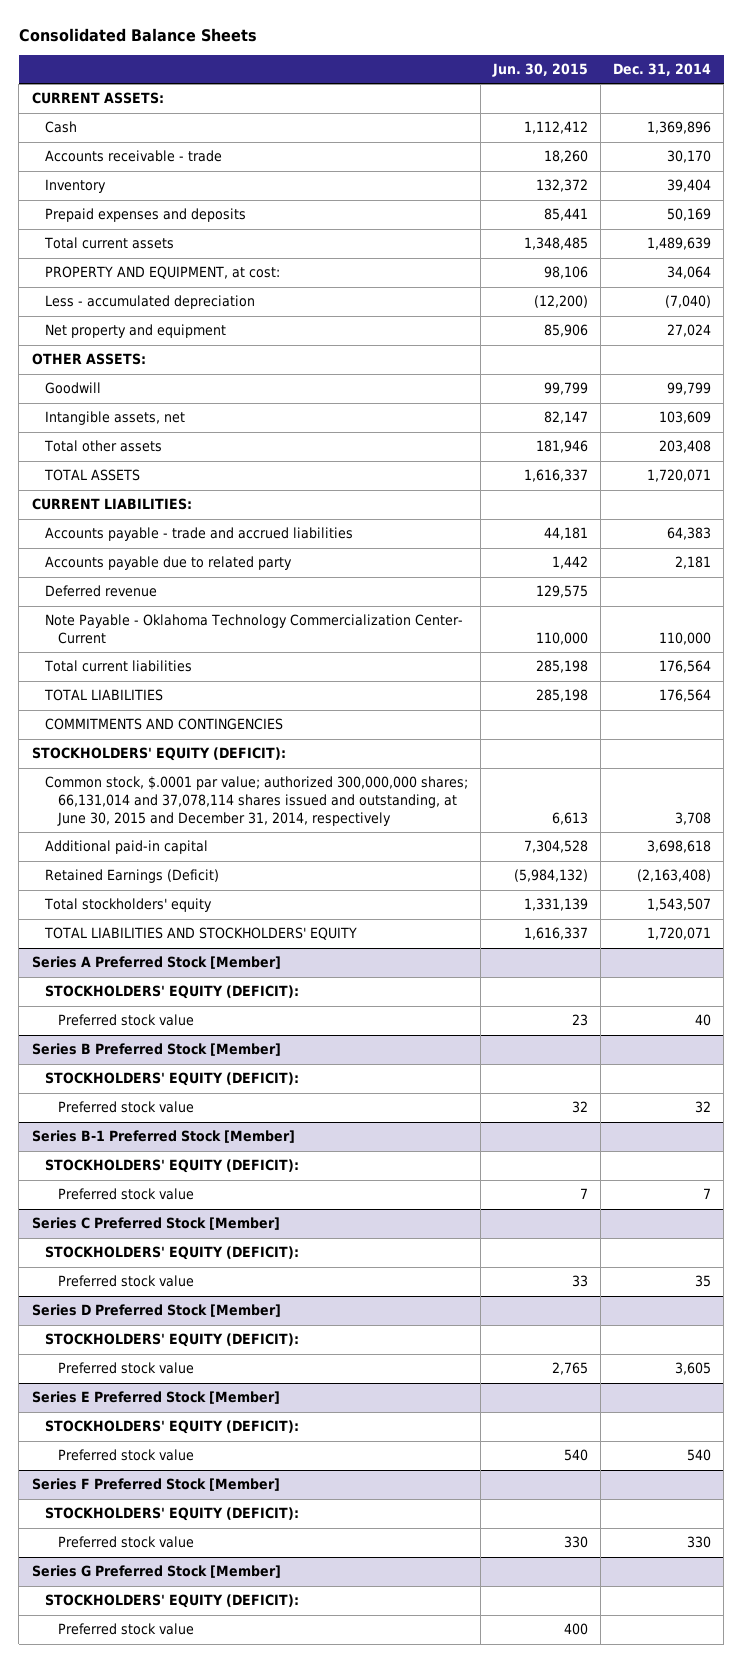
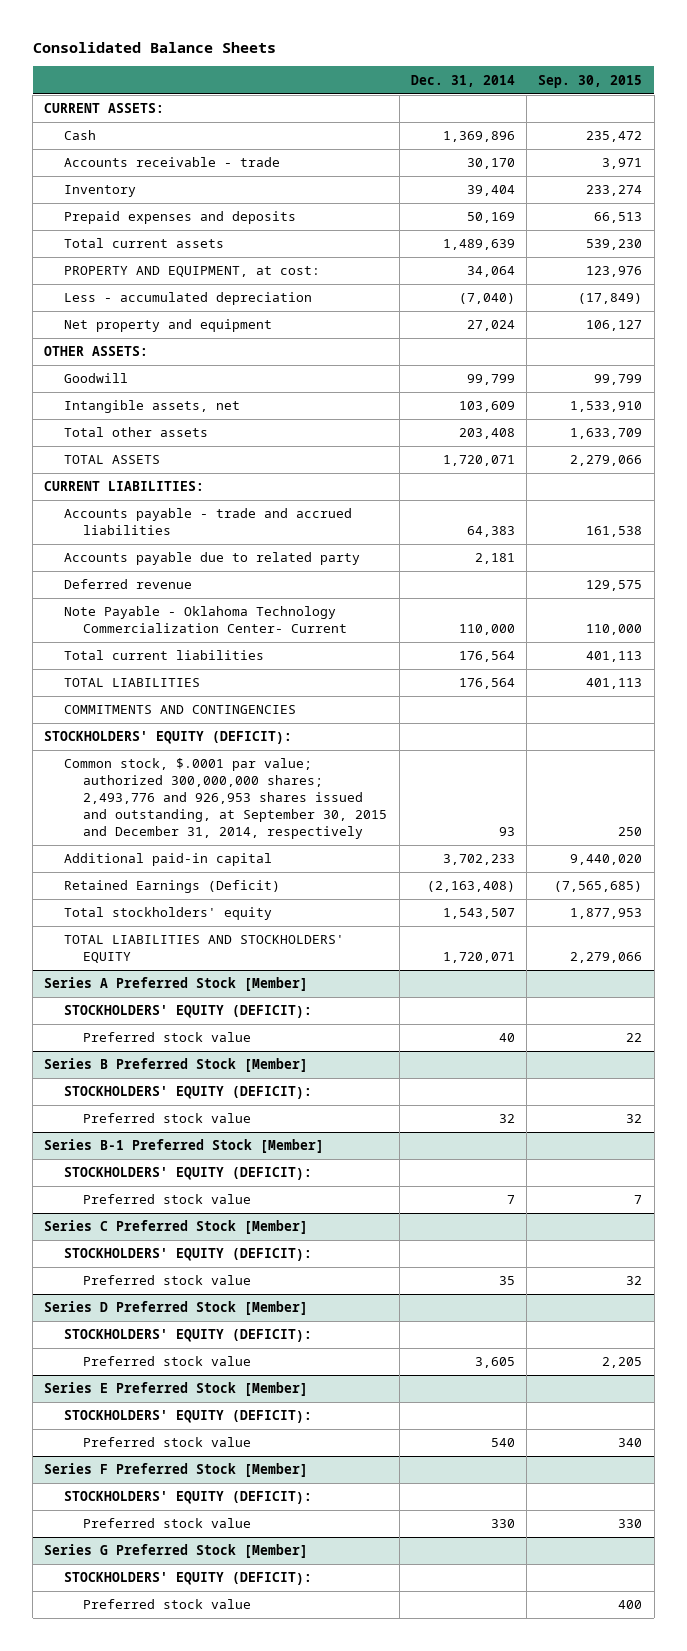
[491,63,588,78] Jun. 30, 2015 -> none
none -> [538,74,643,88] Sep. 30, 2015
[44,776,468,827] Common stock, $.0001 par value; authorized 300,000,000 shares; 66,131,014 and 37,078,114 shares issued and outstanding, at June 30, 2015 and December 31, 2014, respectively -> [63,758,388,840] Common stock, $.0001 par value; authorized 300,000,000 shares; 2,493,776 and 926,953 shares issued and outstanding, at September 30, 2015 and December 31, 2014, respectively
[675,812,712,826] 3,708 -> [498,827,515,837] 93
[647,840,712,854] 3,698,618 -> [442,854,515,866] 3,702,233

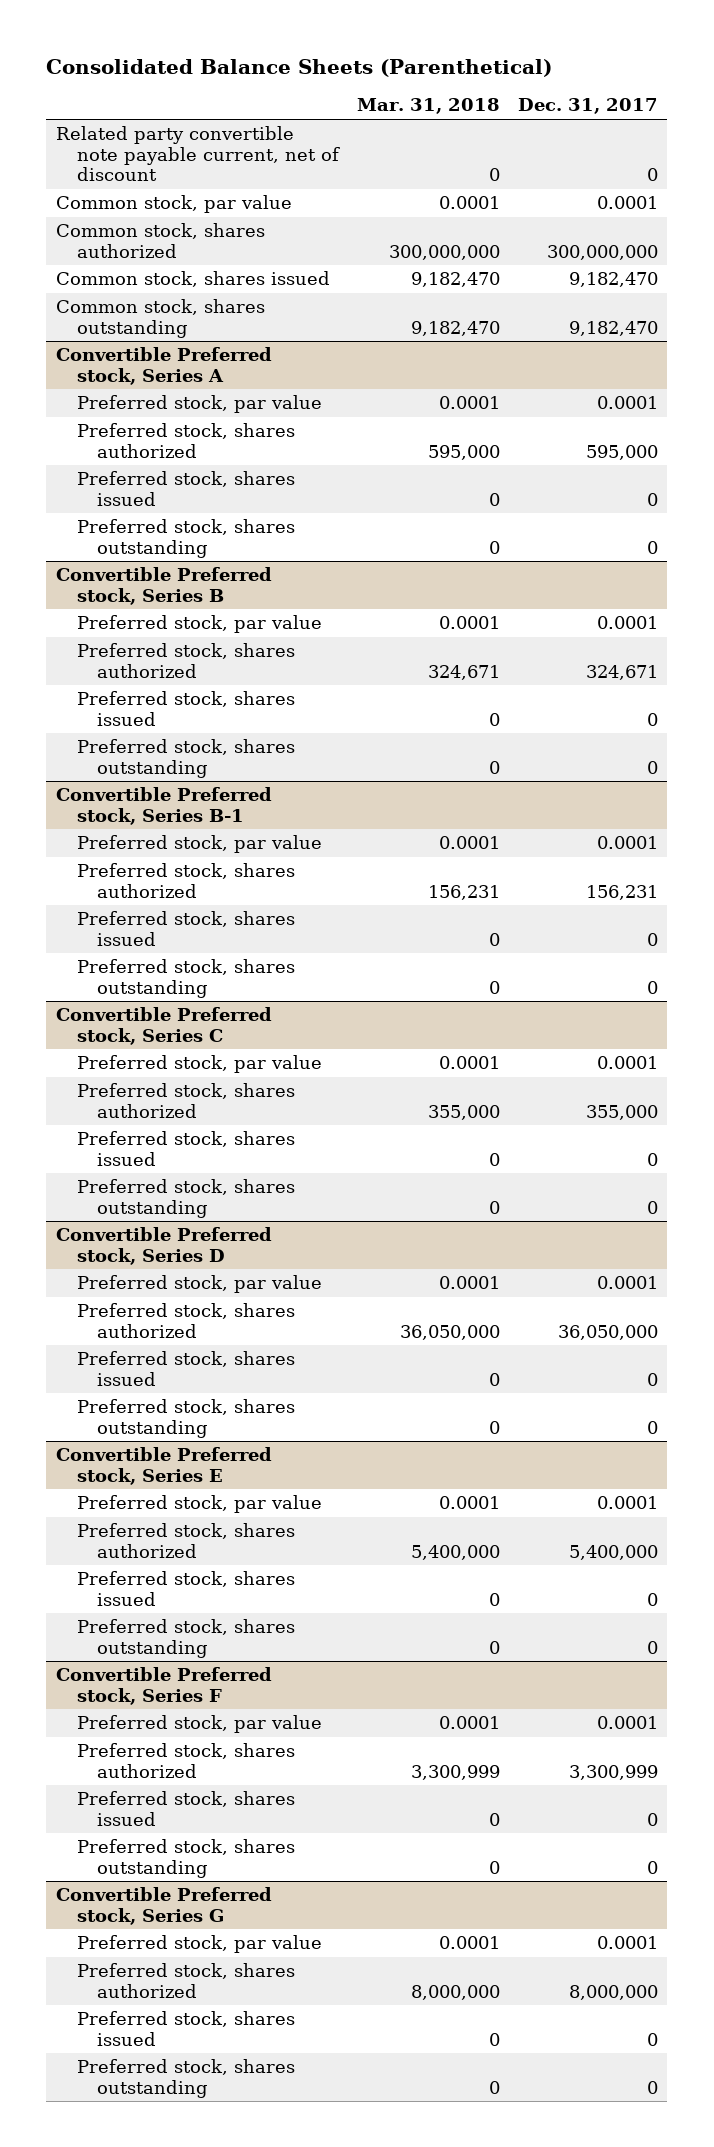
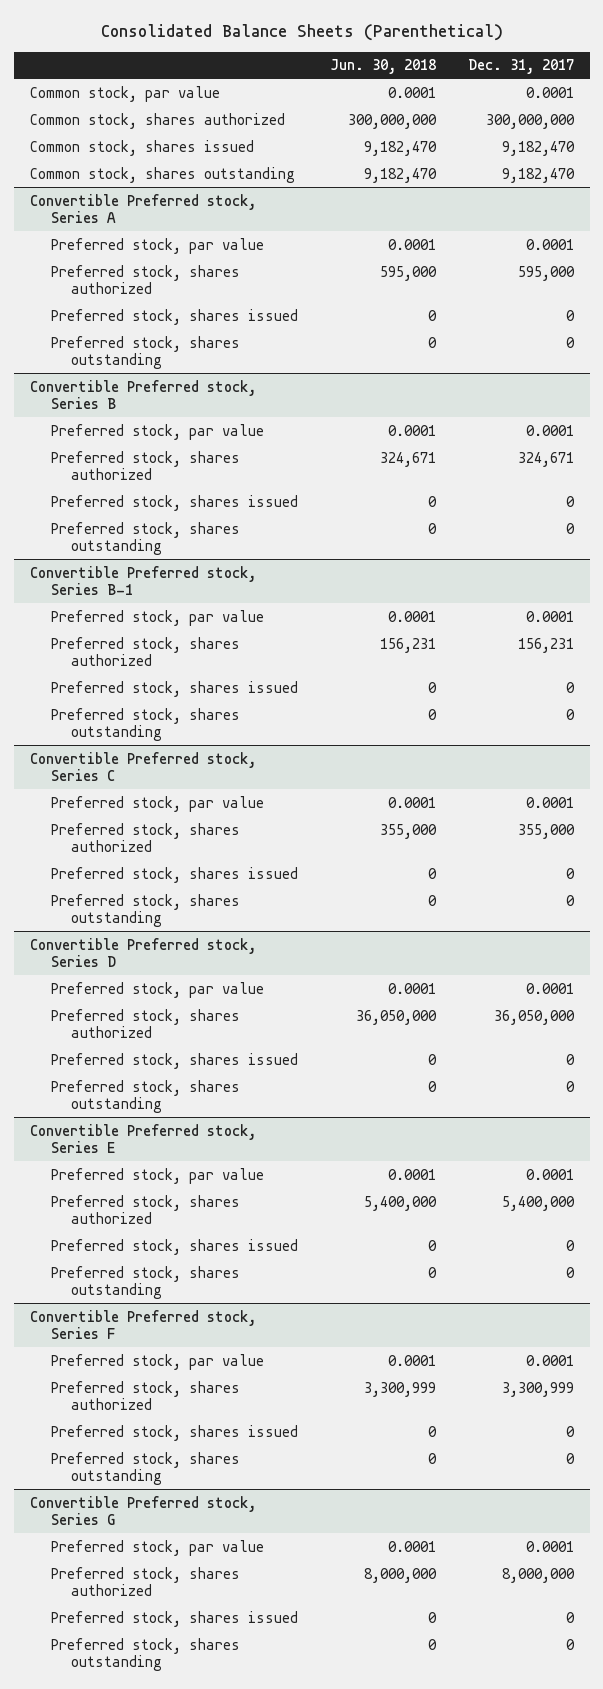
[356,98,500,115] Mar. 31, 2018 -> none
none -> [329,59,436,75] Jun. 30, 2018
[55,126,340,181] Related party convertible note payable current, net of discount -> none

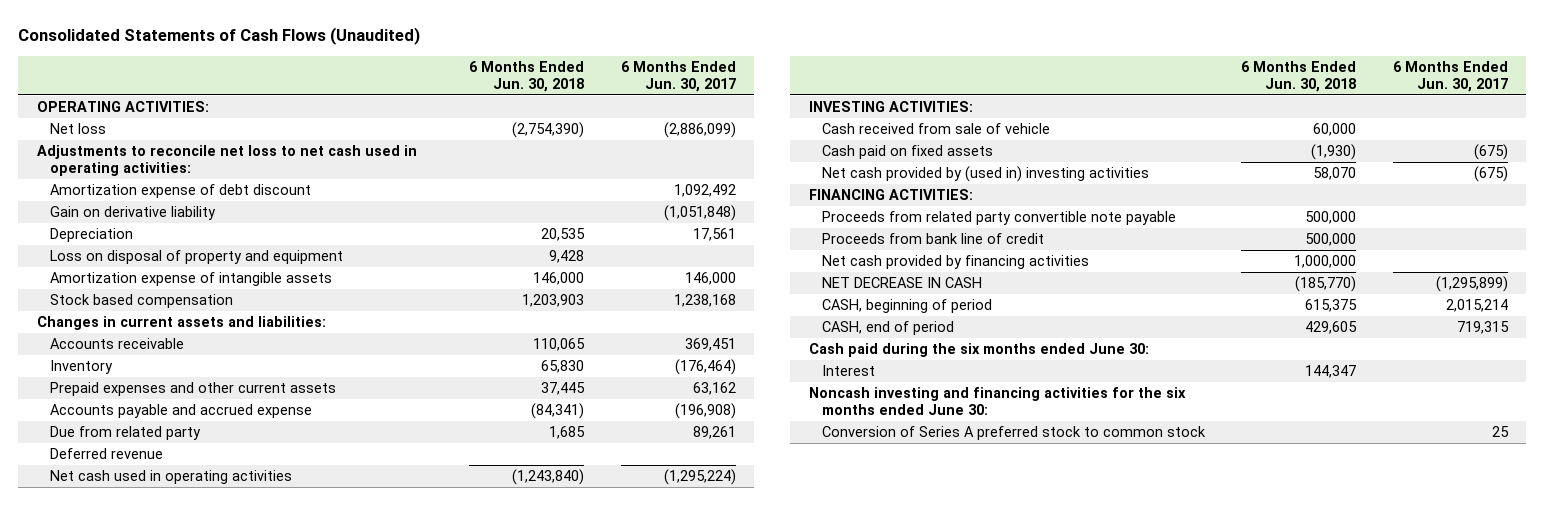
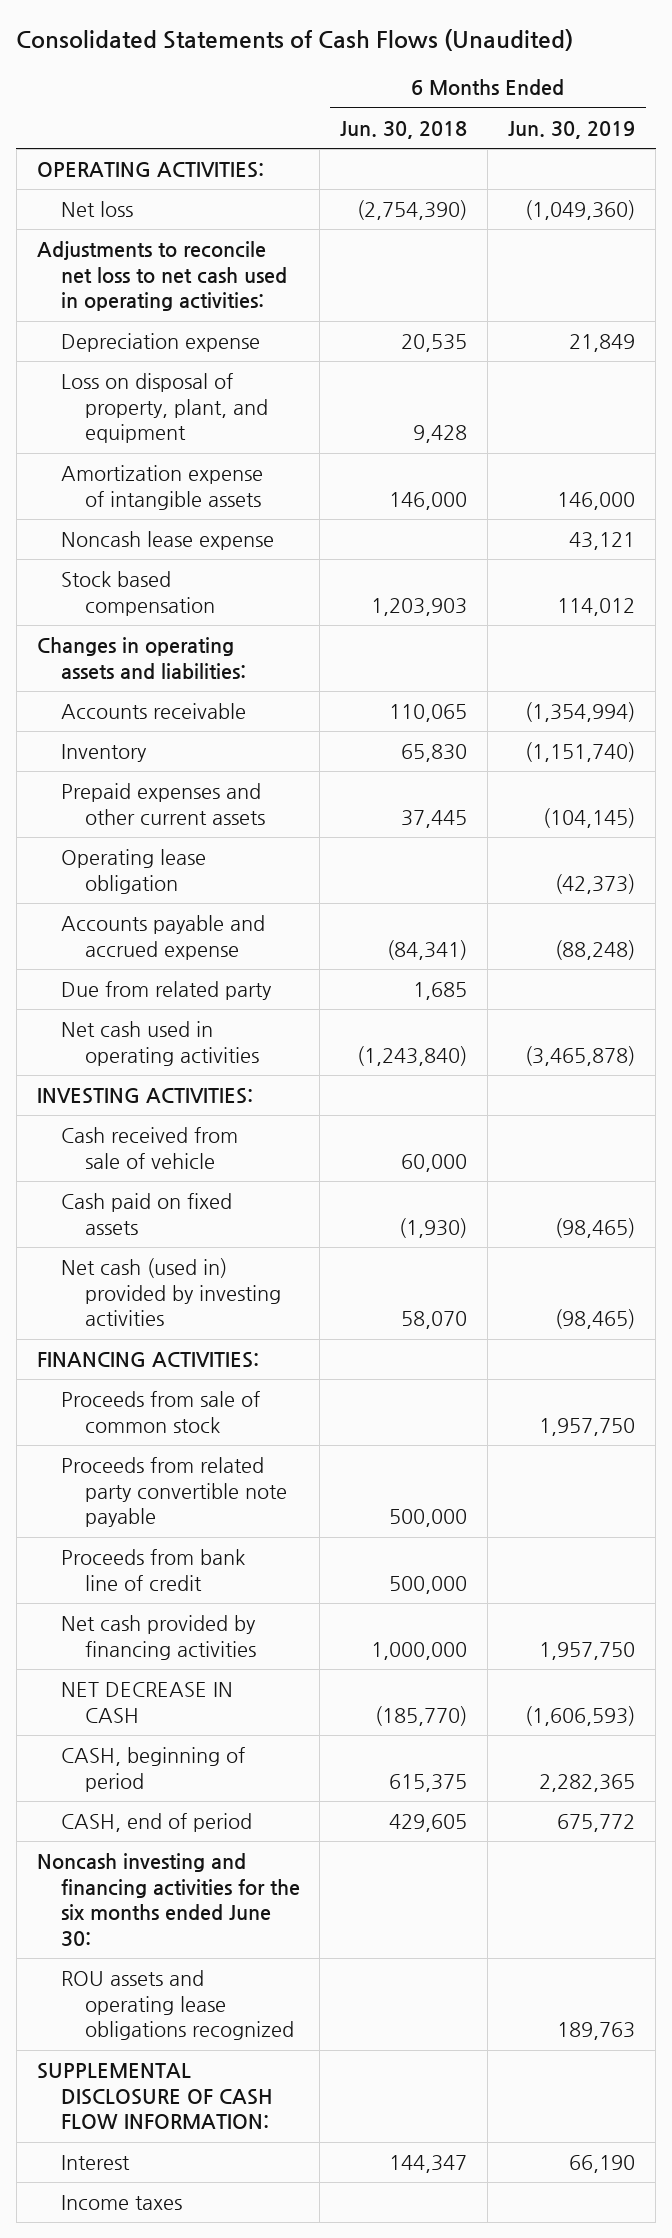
[620,60,736,93] 6 Months Ended Jun. 30, 2017 -> none
none -> [508,120,636,139] Jun. 30, 2019
[49,184,311,199] Amortization expense of debt discount -> none
[49,206,216,221] Gain on derivative liability -> none
[49,228,133,243] Depreciation -> [60,333,260,353] Depreciation expense
[49,250,343,265] Loss on disposal of property and equipment -> [60,373,268,444] Loss on disposal of property, plant, and equipment
none -> [60,531,274,551] Noncash lease expense
[36,316,326,331] Changes in current assets and liabilities: -> [36,637,246,679] Changes in operating assets and liabilities:
none -> [60,849,206,894] Operating lease obligation
[49,448,163,460] Deferred revenue -> none
[821,166,1149,183] Net cash provided by (used in) investing activities -> [60,1258,281,1327] Net cash (used in) provided by investing activities
none -> [60,1391,260,1433] Proceeds from sale of common stock
[808,343,1149,358] Cash paid during the six months ended June 30: -> none
[821,426,1206,441] Conversion of Series A preferred stock to common stock -> none
none -> [60,1970,294,2041] ROU assets and operating lease obligations recognized
none -> [36,2063,273,2130] SUPPLEMENTAL DISCLOSURE OF CASH FLOW INFORMATION:
[821,365,875,377] Interest -> [60,2155,130,2171] Interest
none -> [60,2195,182,2211] Income taxes

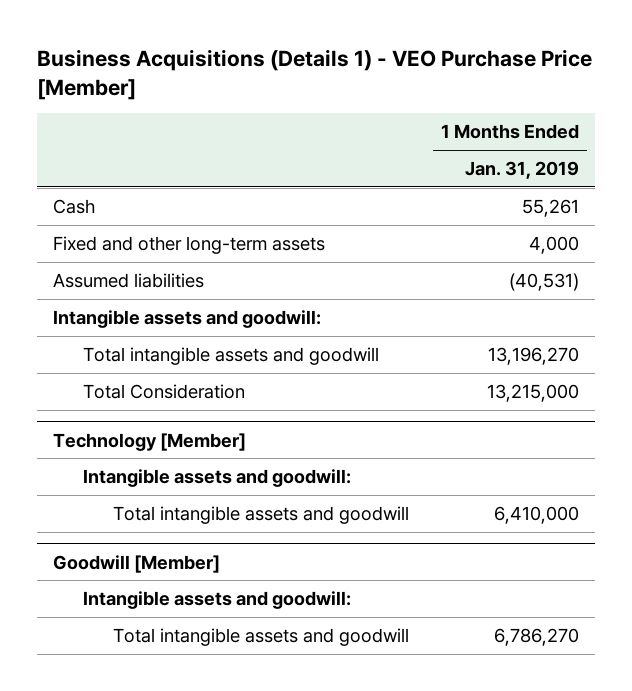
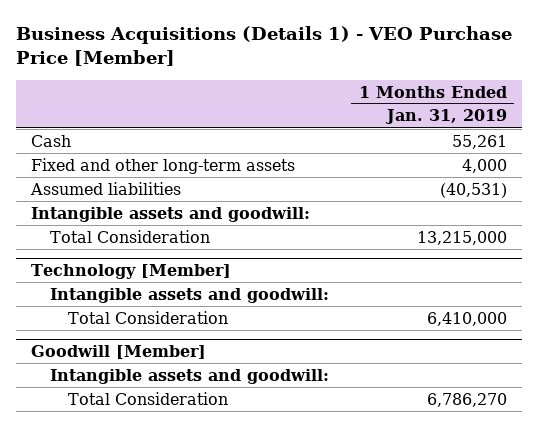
[82,346,379,365] Total intangible assets and goodwill -> none
[112,505,409,524] Total intangible assets and goodwill -> [67,310,228,324] Total Consideration
[112,627,409,646] Total intangible assets and goodwill -> [67,391,228,405] Total Consideration

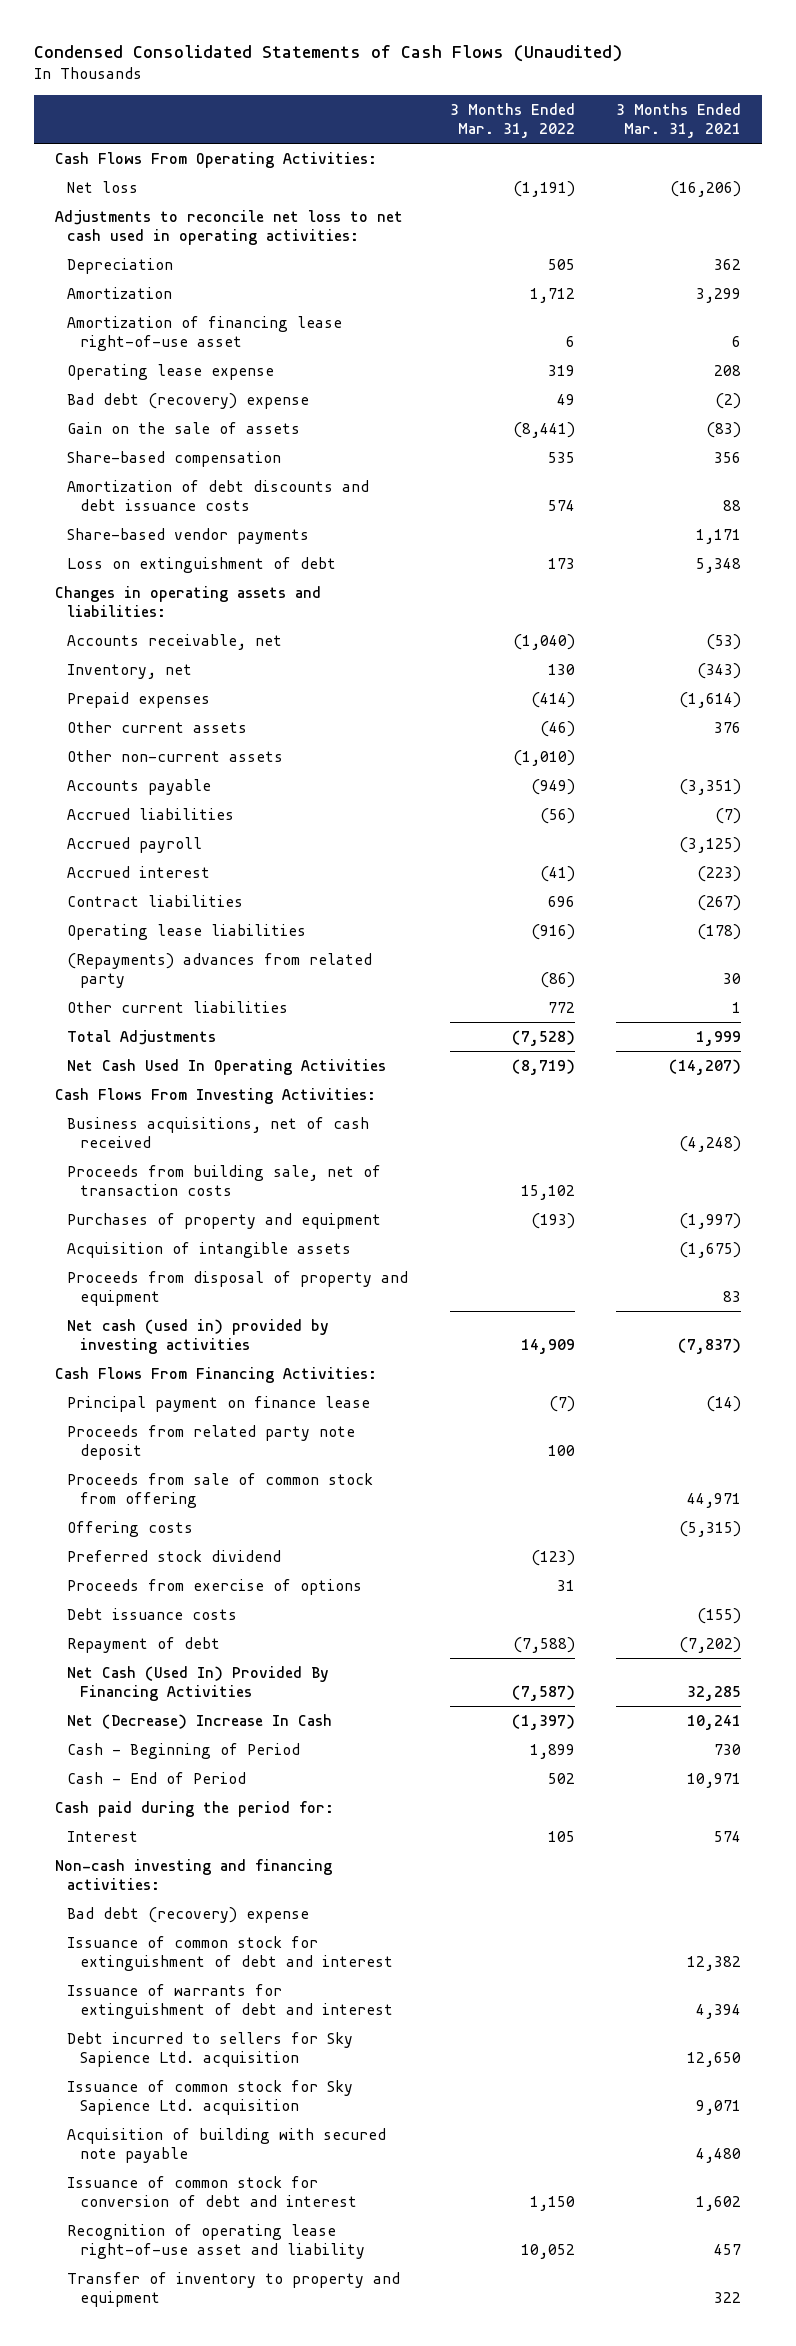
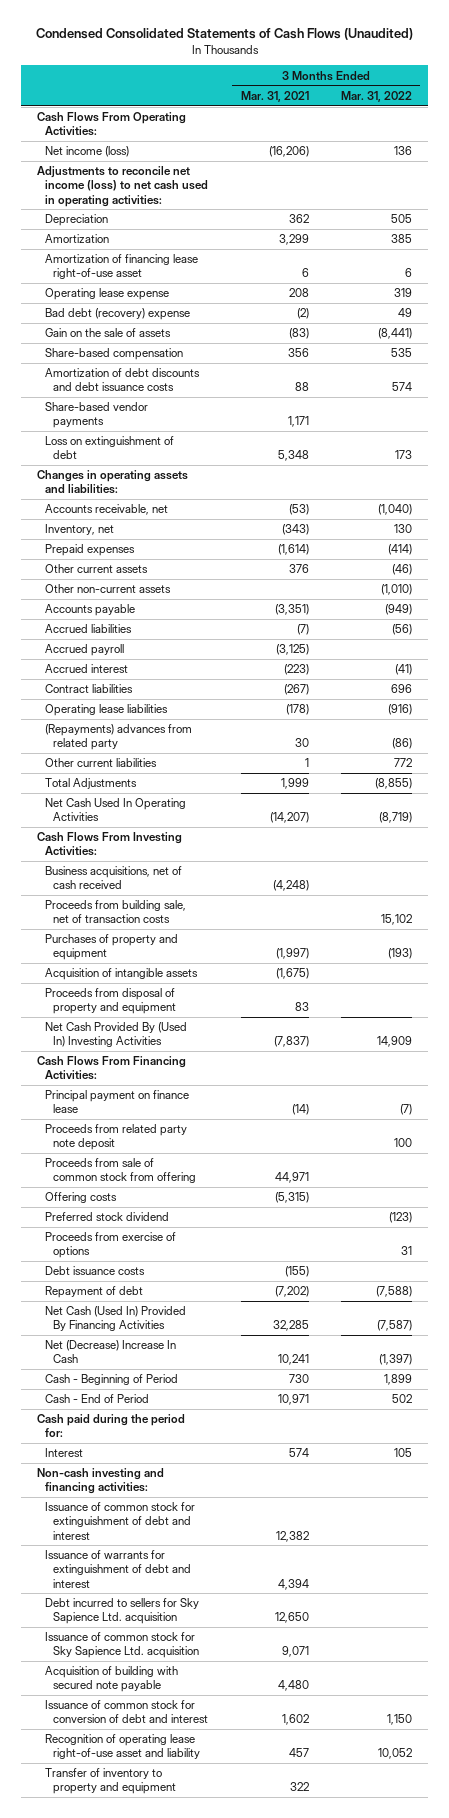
[67,180,139,193] Net loss -> [45,146,130,158] Net income (loss)
[512,180,575,197] (1,191) -> [394,146,413,156] 136
[54,209,403,246] Adjustments to reconcile net loss to net cash used in operating activities: -> [36,166,209,207] Adjustments to reconcile net income (loss) to net cash used in operating activities:
[529,287,575,303] 1,712 -> [391,234,413,244] 385
[511,1029,575,1046] (7,528) -> [375,778,413,790] (8,855)
[67,1318,330,1355] Net cash (used in) provided by investing activities -> [45,1022,188,1048] Net Cash Provided By (Used In) Investing Activities
[67,1906,310,1923] Bad debt (recovery) expense -> none

